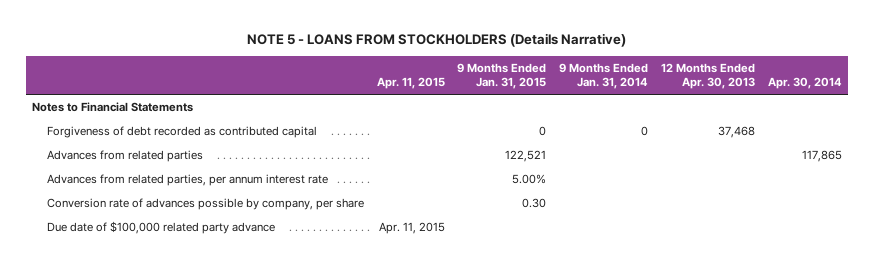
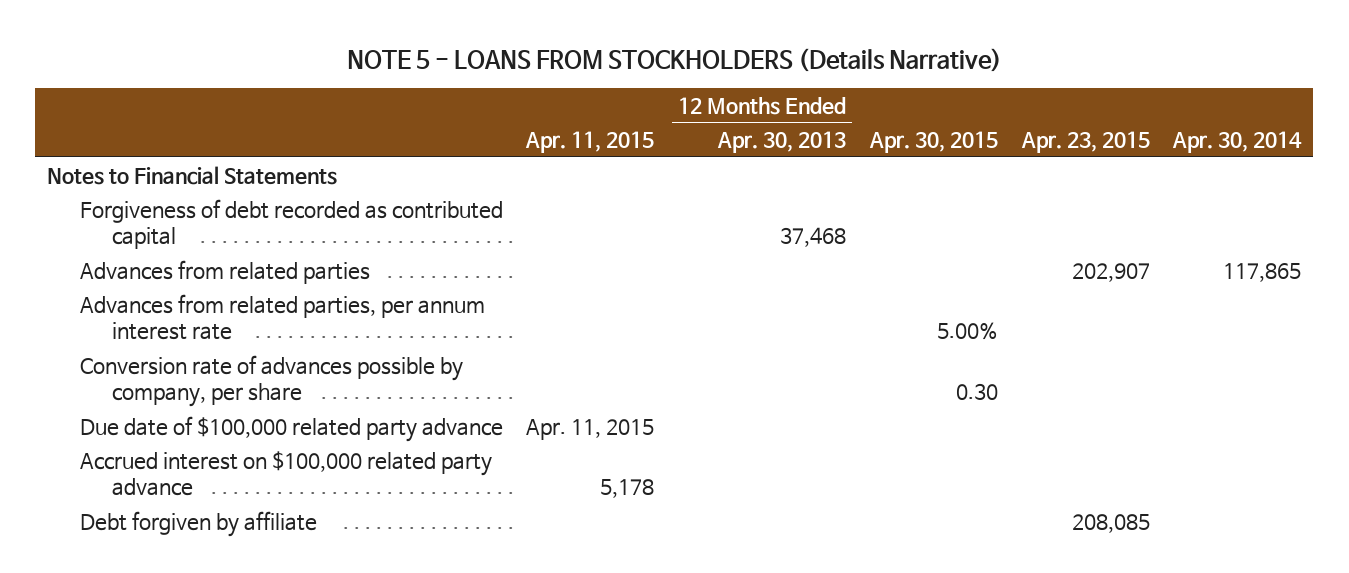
[457,62,547,90] 9 Months Ended Jan. 31, 2015 -> none
[559,62,649,90] 9 Months Ended Jan. 31, 2014 -> none
none -> [868,131,998,154] Apr. 30, 2015
none -> [1020,131,1150,154] Apr. 23, 2015
none -> [79,450,492,496] Accrued interest on $100,000 related party advance
none -> [79,510,317,537] Debt forgiven by affiliate

